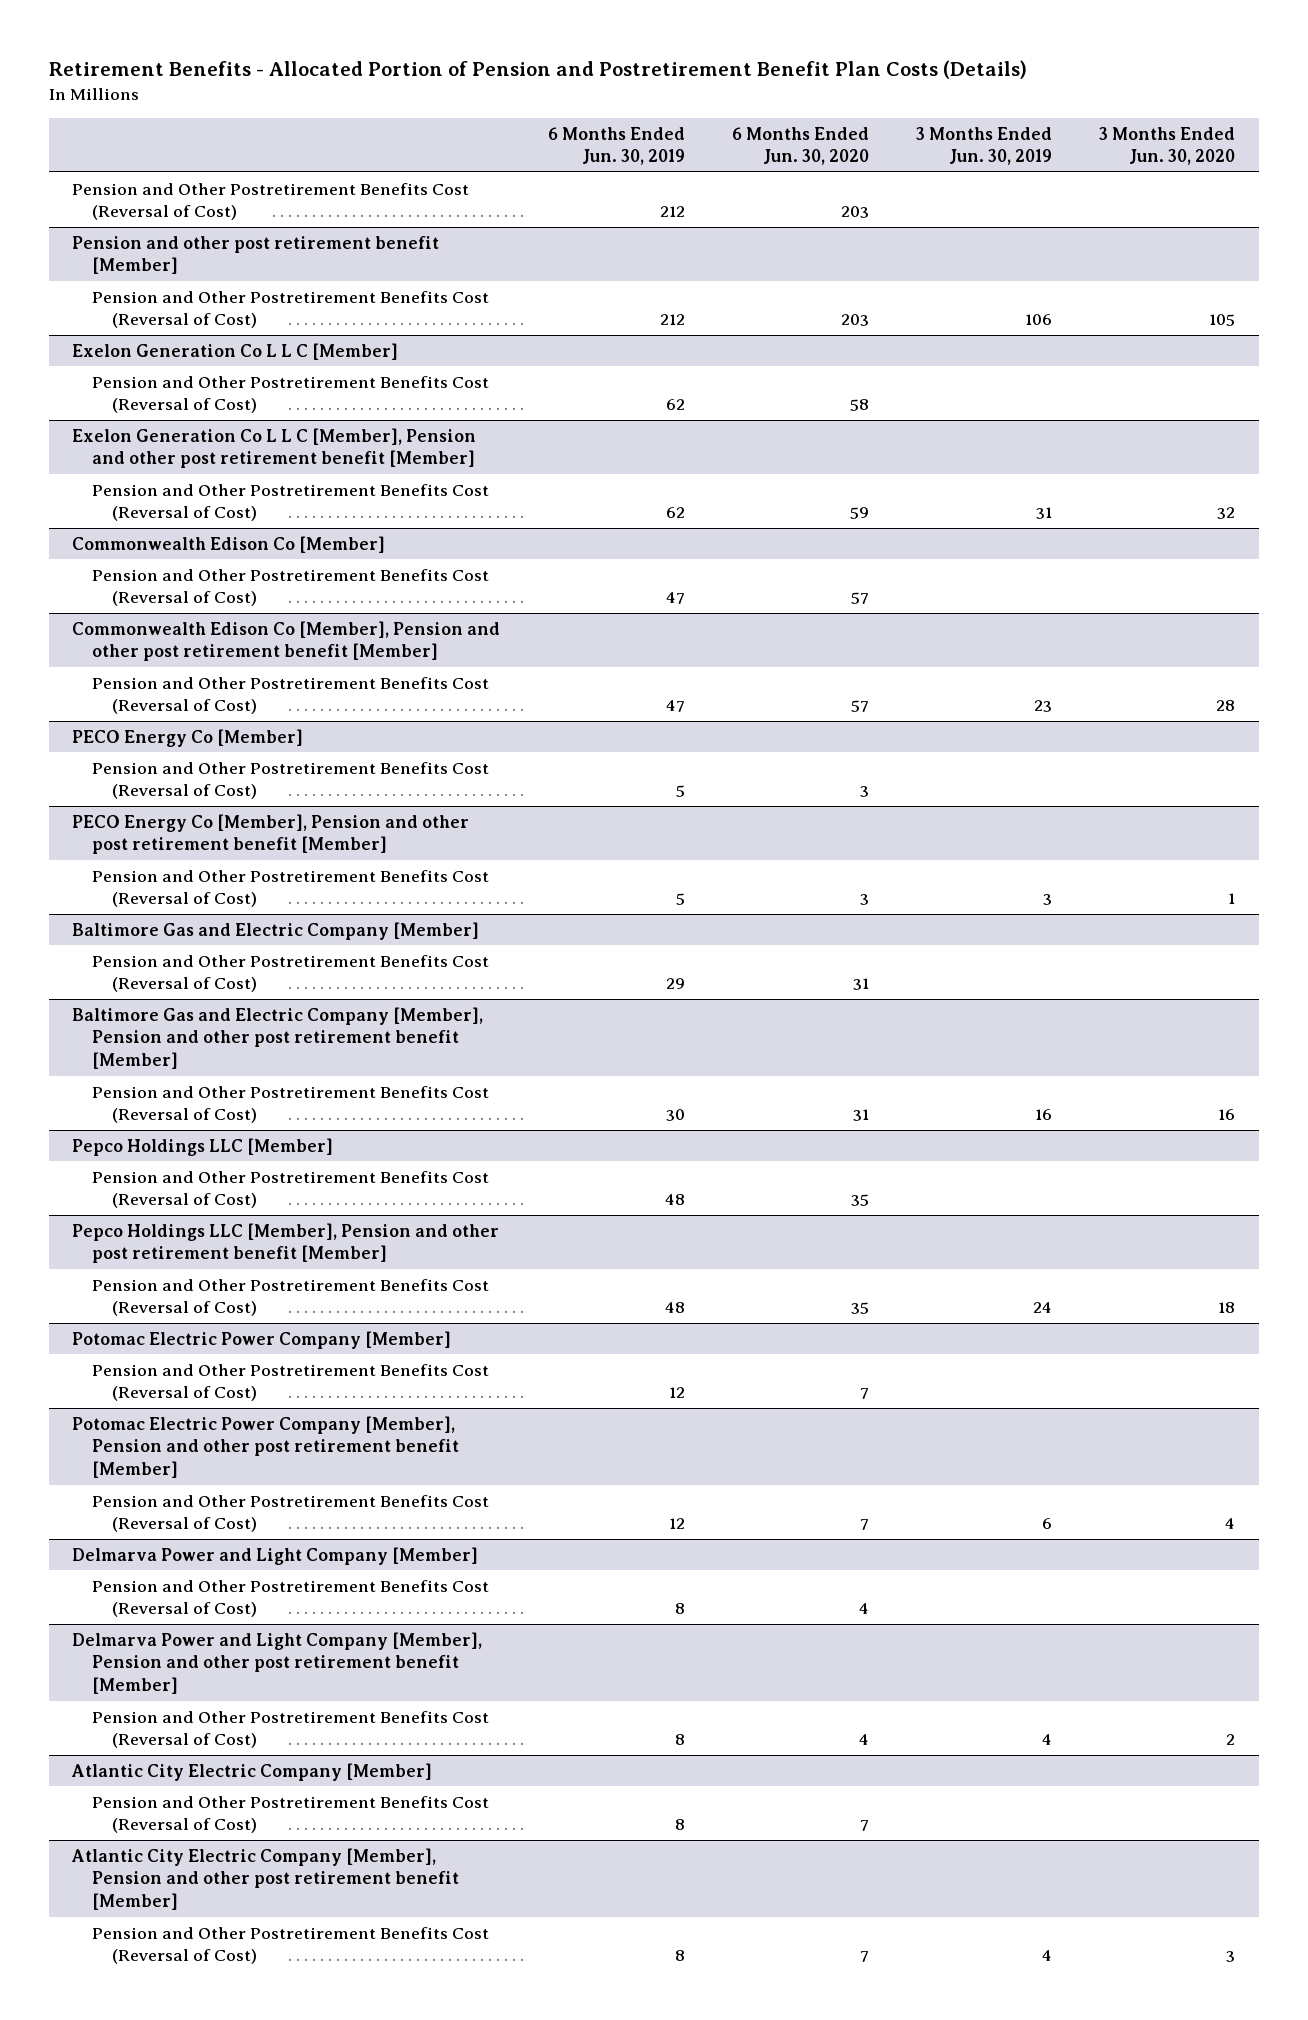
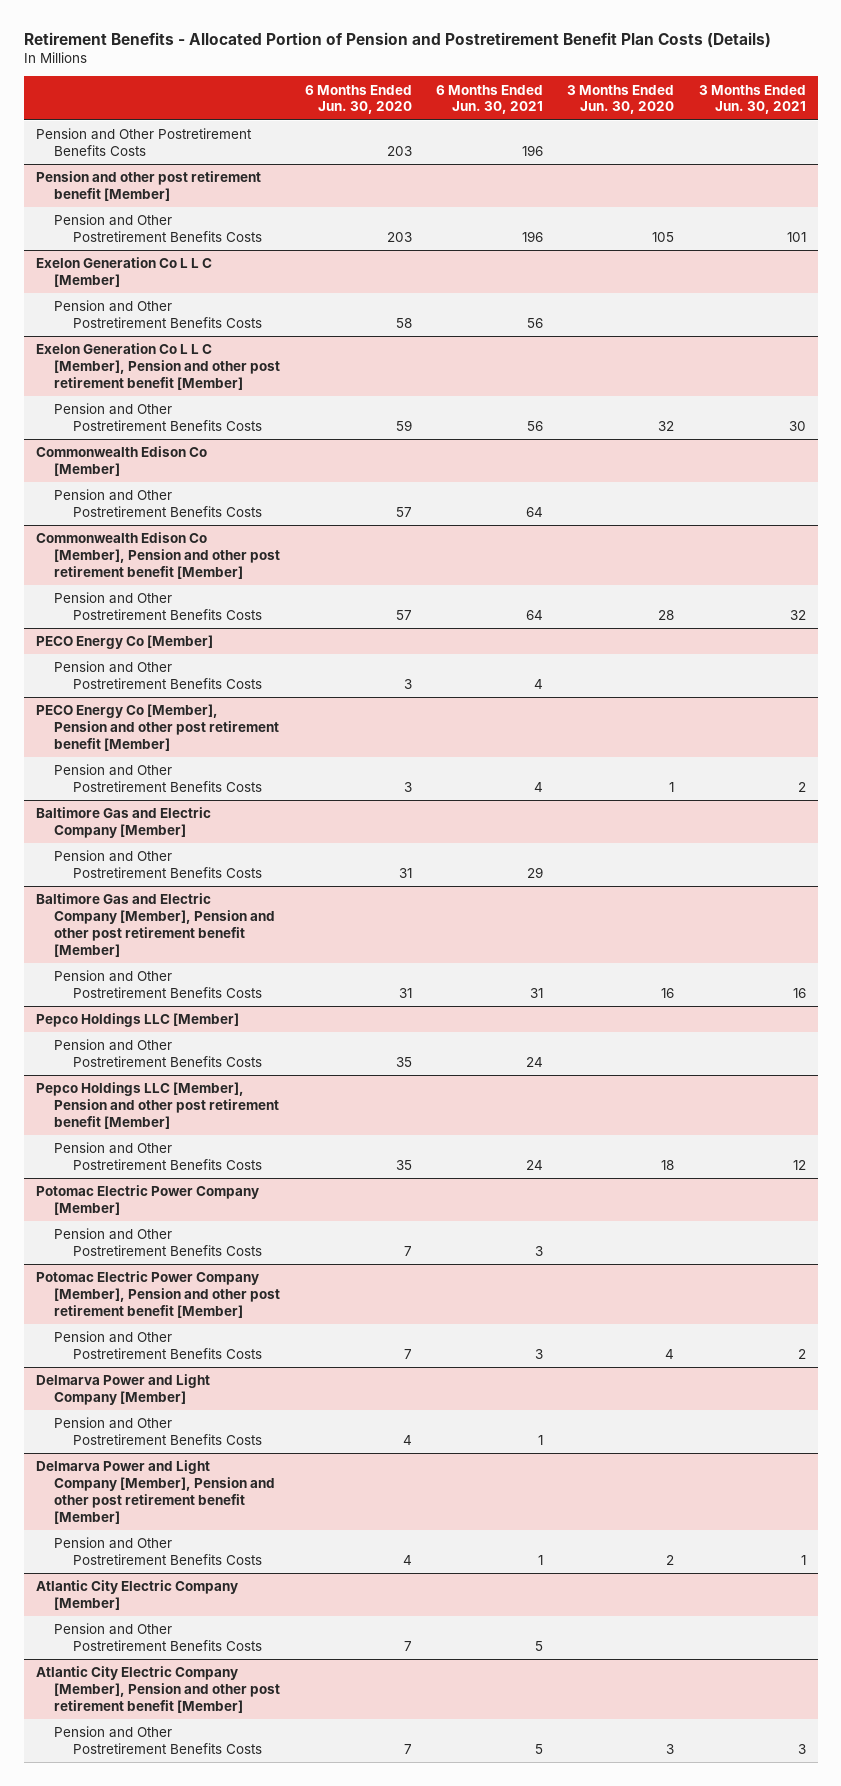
[547,126,685,166] 6 Months Ended Jun. 30, 2019 -> none
[916,126,1053,166] 3 Months Ended Jun. 30, 2019 -> none
none -> [435,84,543,115] 6 Months Ended Jun. 30, 2021
none -> [698,84,806,115] 3 Months Ended Jun. 30, 2021
[72,182,470,221] Pension and Other Postretirement Benefits Cost (Reversal of Cost) -> [35,128,252,157] Pension and Other Postretirement Benefits Costs
[92,290,490,329] Pension and Other Postretirement Benefits Cost (Reversal of Cost) -> [54,214,263,243] Pension and Other Postretirement Benefits Costs
[92,375,490,414] Pension and Other Postretirement Benefits Cost (Reversal of Cost) -> [54,300,263,329] Pension and Other Postretirement Benefits Costs
[92,483,490,522] Pension and Other Postretirement Benefits Cost (Reversal of Cost) -> [54,403,263,432] Pension and Other Postretirement Benefits Costs
[92,568,490,607] Pension and Other Postretirement Benefits Cost (Reversal of Cost) -> [54,489,263,518] Pension and Other Postretirement Benefits Costs
[92,676,490,715] Pension and Other Postretirement Benefits Cost (Reversal of Cost) -> [54,592,263,621] Pension and Other Postretirement Benefits Costs
[92,761,490,800] Pension and Other Postretirement Benefits Cost (Reversal of Cost) -> [54,661,263,690] Pension and Other Postretirement Benefits Costs
[92,869,490,908] Pension and Other Postretirement Benefits Cost (Reversal of Cost) -> [54,764,263,793] Pension and Other Postretirement Benefits Costs
[92,954,490,993] Pension and Other Postretirement Benefits Cost (Reversal of Cost) -> [54,850,263,879] Pension and Other Postretirement Benefits Costs
[92,1085,490,1124] Pension and Other Postretirement Benefits Cost (Reversal of Cost) -> [54,970,263,999] Pension and Other Postretirement Benefits Costs
[92,1170,490,1209] Pension and Other Postretirement Benefits Cost (Reversal of Cost) -> [54,1039,263,1068] Pension and Other Postretirement Benefits Costs
[92,1278,490,1317] Pension and Other Postretirement Benefits Cost (Reversal of Cost) -> [54,1142,263,1171] Pension and Other Postretirement Benefits Costs
[92,1363,490,1402] Pension and Other Postretirement Benefits Cost (Reversal of Cost) -> [54,1228,263,1257] Pension and Other Postretirement Benefits Costs
[92,1494,490,1533] Pension and Other Postretirement Benefits Cost (Reversal of Cost) -> [54,1331,263,1360] Pension and Other Postretirement Benefits Costs
[92,1579,490,1618] Pension and Other Postretirement Benefits Cost (Reversal of Cost) -> [54,1417,263,1446] Pension and Other Postretirement Benefits Costs
[92,1710,490,1749] Pension and Other Postretirement Benefits Cost (Reversal of Cost) -> [54,1537,263,1566] Pension and Other Postretirement Benefits Costs
[92,1795,490,1834] Pension and Other Postretirement Benefits Cost (Reversal of Cost) -> [54,1623,263,1652] Pension and Other Postretirement Benefits Costs
[92,1926,490,1965] Pension and Other Postretirement Benefits Cost (Reversal of Cost) -> [54,1726,263,1755] Pension and Other Postretirement Benefits Costs

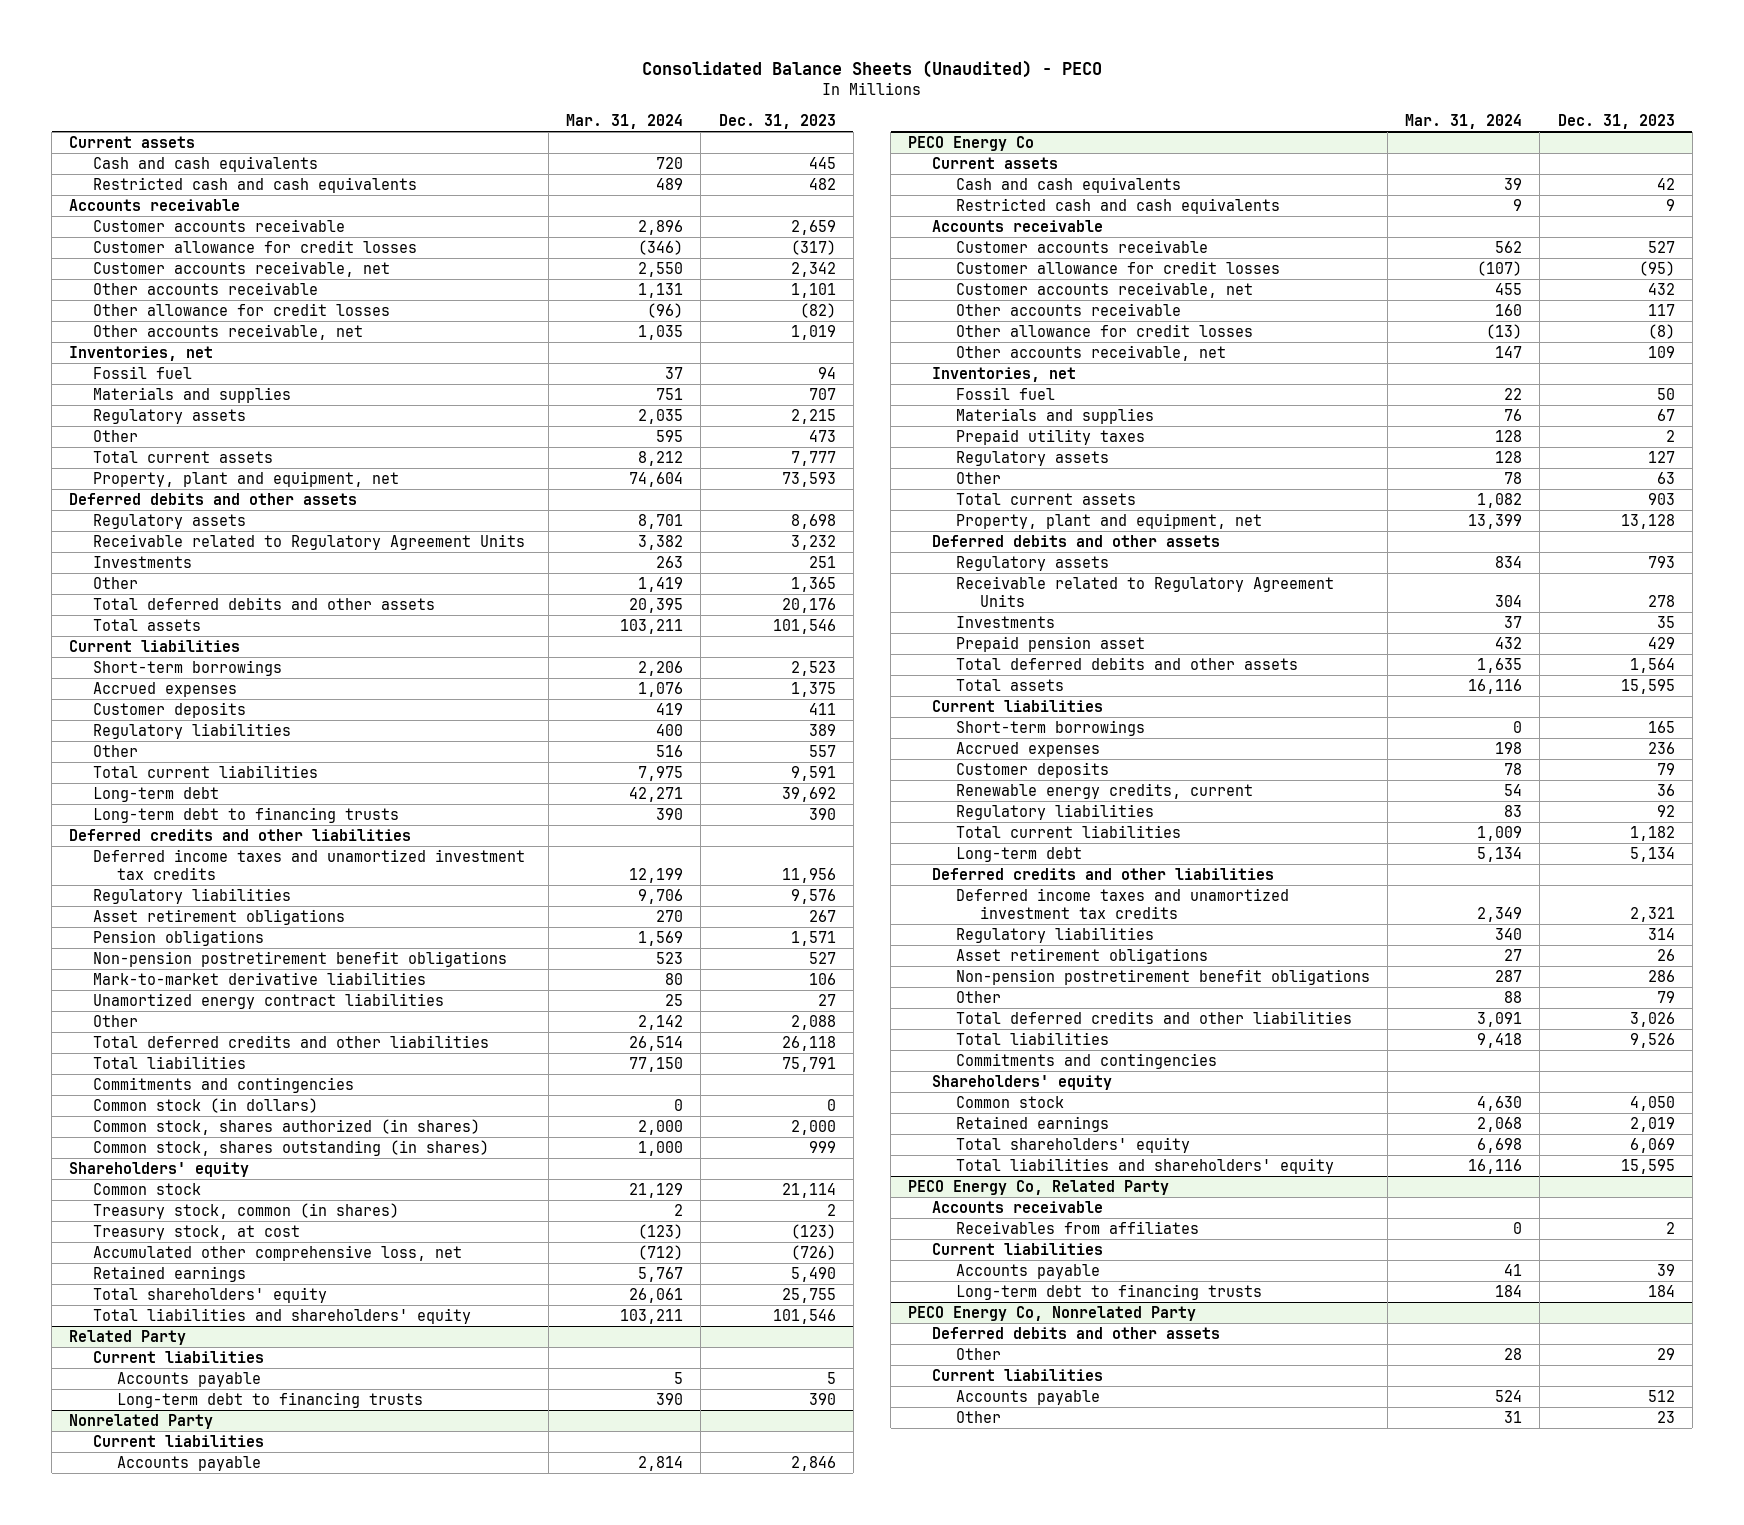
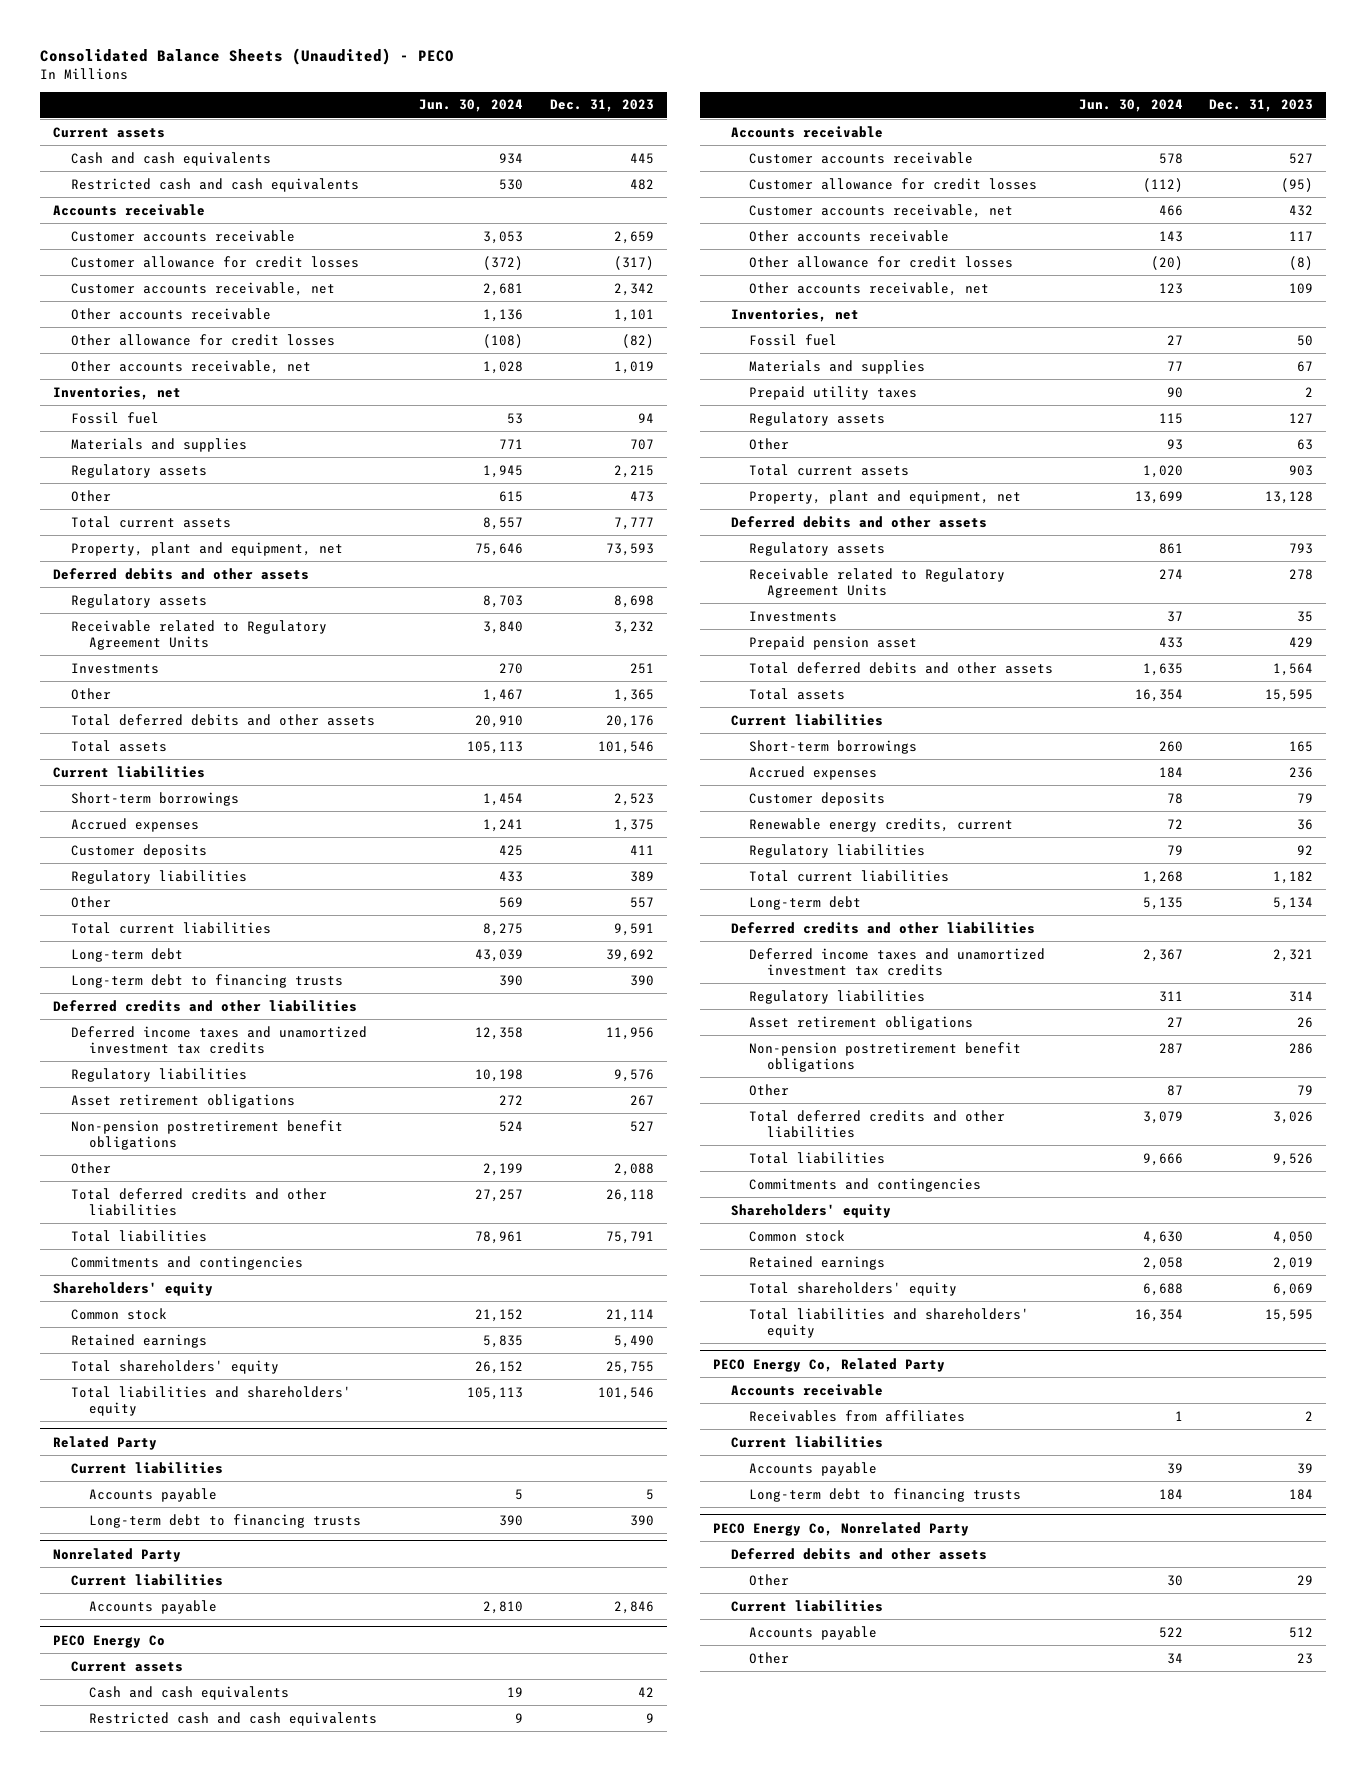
[566,113,684,129] Mar. 31, 2024 -> none
none -> [419,99,524,113] Jun. 30, 2024
[93,930,265,947] Pension obligations -> none
[93,972,427,986] Mark-to-market derivative liabilities -> none
[93,993,445,1010] Unamortized energy contract liabilities -> none
[93,1098,319,1114] Common stock (in dollars) -> none
[93,1119,481,1136] Common stock, shares authorized (in shares) -> none
[93,1140,490,1157] Common stock, shares outstanding (in shares) -> none
[93,1203,400,1220] Treasury stock, common (in shares) -> none
[93,1225,301,1241] Treasury stock, at cost -> none
[93,1245,463,1262] Accumulated other comprehensive loss, net -> none

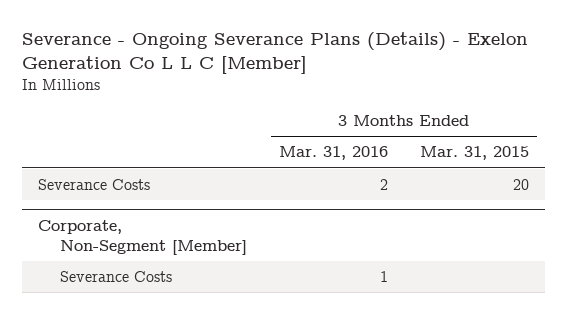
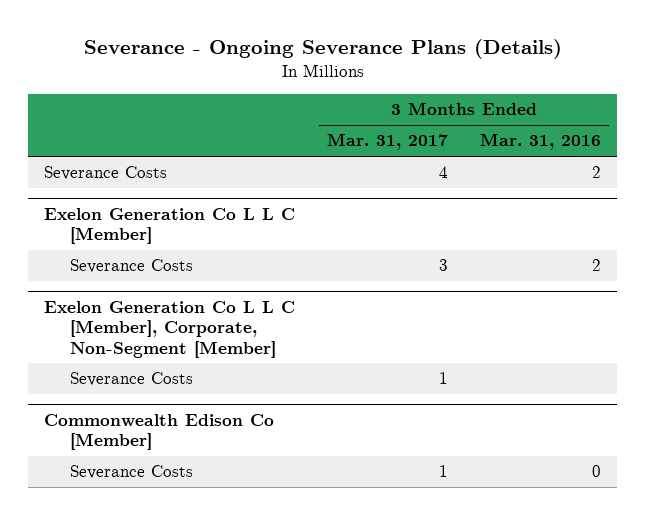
[21,32,528,75] Severance - Ongoing Severance Plans (Details) - Exelon Generation Co L L C [Member] -> [83,39,562,60] Severance - Ongoing Severance Plans (Details)
[420,146,530,161] Mar. 31, 2015 -> none
none -> [327,133,449,151] Mar. 31, 2017
[37,219,247,255] Corporate, Non-Segment [Member] -> [44,207,296,245] Exelon Generation Co L L C [Member]
[380,270,389,282] 1 -> [591,259,601,272] 2
none -> [44,300,296,358] Exelon Generation Co L L C [Member], Corporate, Non-Segment [Member]
none -> [69,372,193,387] Severance Costs
none -> [44,413,275,451] Commonwealth Edison Co [Member]
none -> [69,465,193,480] Severance Costs

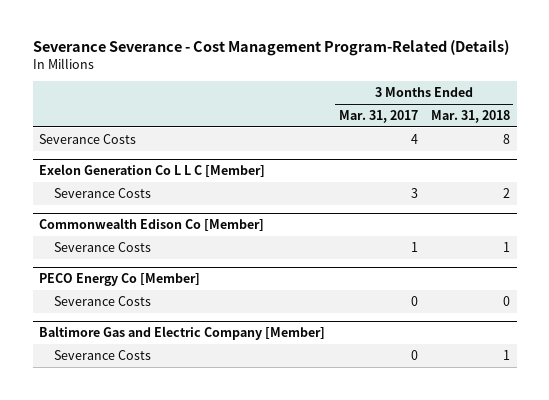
[83,39,562,60] Severance - Ongoing Severance Plans (Details) -> [32,39,509,56] Severance Severance - Cost Management Program-Related (Details)
[479,133,601,151] Mar. 31, 2016 -> none
none -> [430,109,510,123] Mar. 31, 2018
[44,300,296,358] Exelon Generation Co L L C [Member], Corporate, Non-Segment [Member] -> none
[69,372,193,387] Severance Costs -> none
none -> [39,272,201,286] PECO Energy Co [Member]
none -> [54,295,152,306] Severance Costs
none -> [39,325,326,340] Baltimore Gas and Electric Company [Member]
none -> [54,349,152,360] Severance Costs

